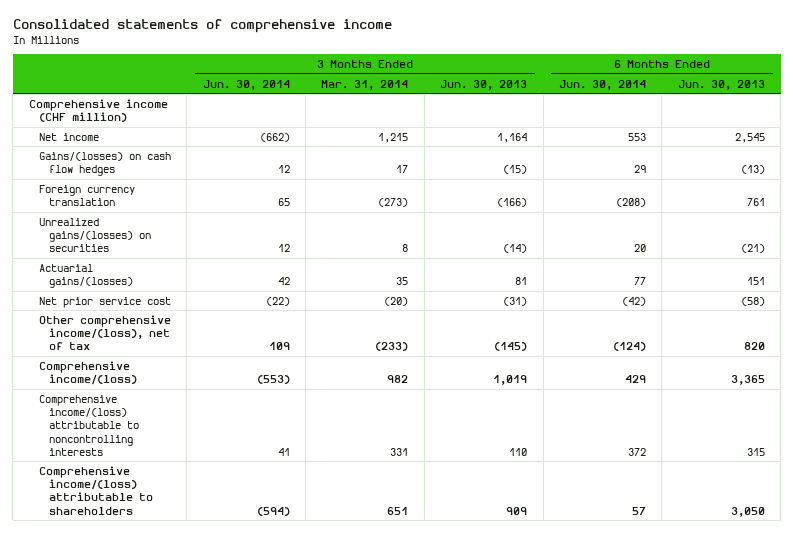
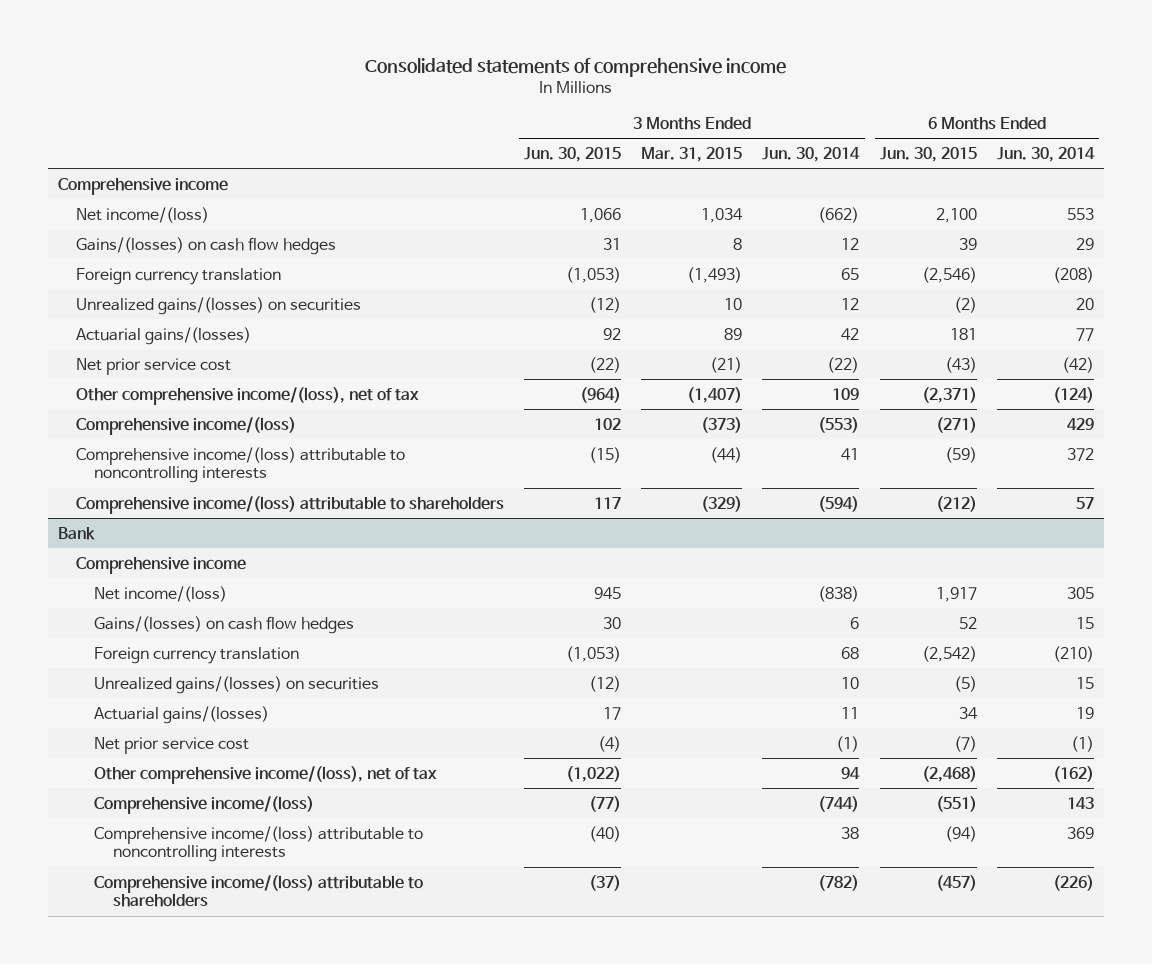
[321,79,409,90] Mar. 31, 2014 -> none
[440,79,528,90] Jun. 30, 2013 -> none
[677,79,765,90] Jun. 30, 2013 -> none
none -> [524,146,622,162] Jun. 30, 2015
none -> [641,146,743,162] Mar. 31, 2015
none -> [879,146,977,162] Jun. 30, 2015
[28,98,168,123] Comprehensive income (CHF million) -> [57,177,228,195] Comprehensive income
[38,132,99,141] Net income -> [76,206,210,223] Net income/(loss)
none -> [57,526,95,540] Bank
none -> [76,556,247,574] Comprehensive income
none -> [94,585,228,602] Net income/(loss)
none -> [94,615,355,634] Gains/(losses) on cash flow hedges
none -> [94,646,300,664] Foreign currency translation
none -> [94,675,380,694] Unrealized gains/(losses) on securities
none -> [94,705,270,724] Actuarial gains/(losses)
none -> [94,736,250,754] Net prior service cost
none -> [94,765,438,784] Other comprehensive income/(loss), net of tax
none -> [94,795,315,814] Comprehensive income/(loss)
none -> [94,825,424,862] Comprehensive income/(loss) attributable to noncontrolling interests
none -> [94,874,424,907] Comprehensive income/(loss) attributable to shareholders

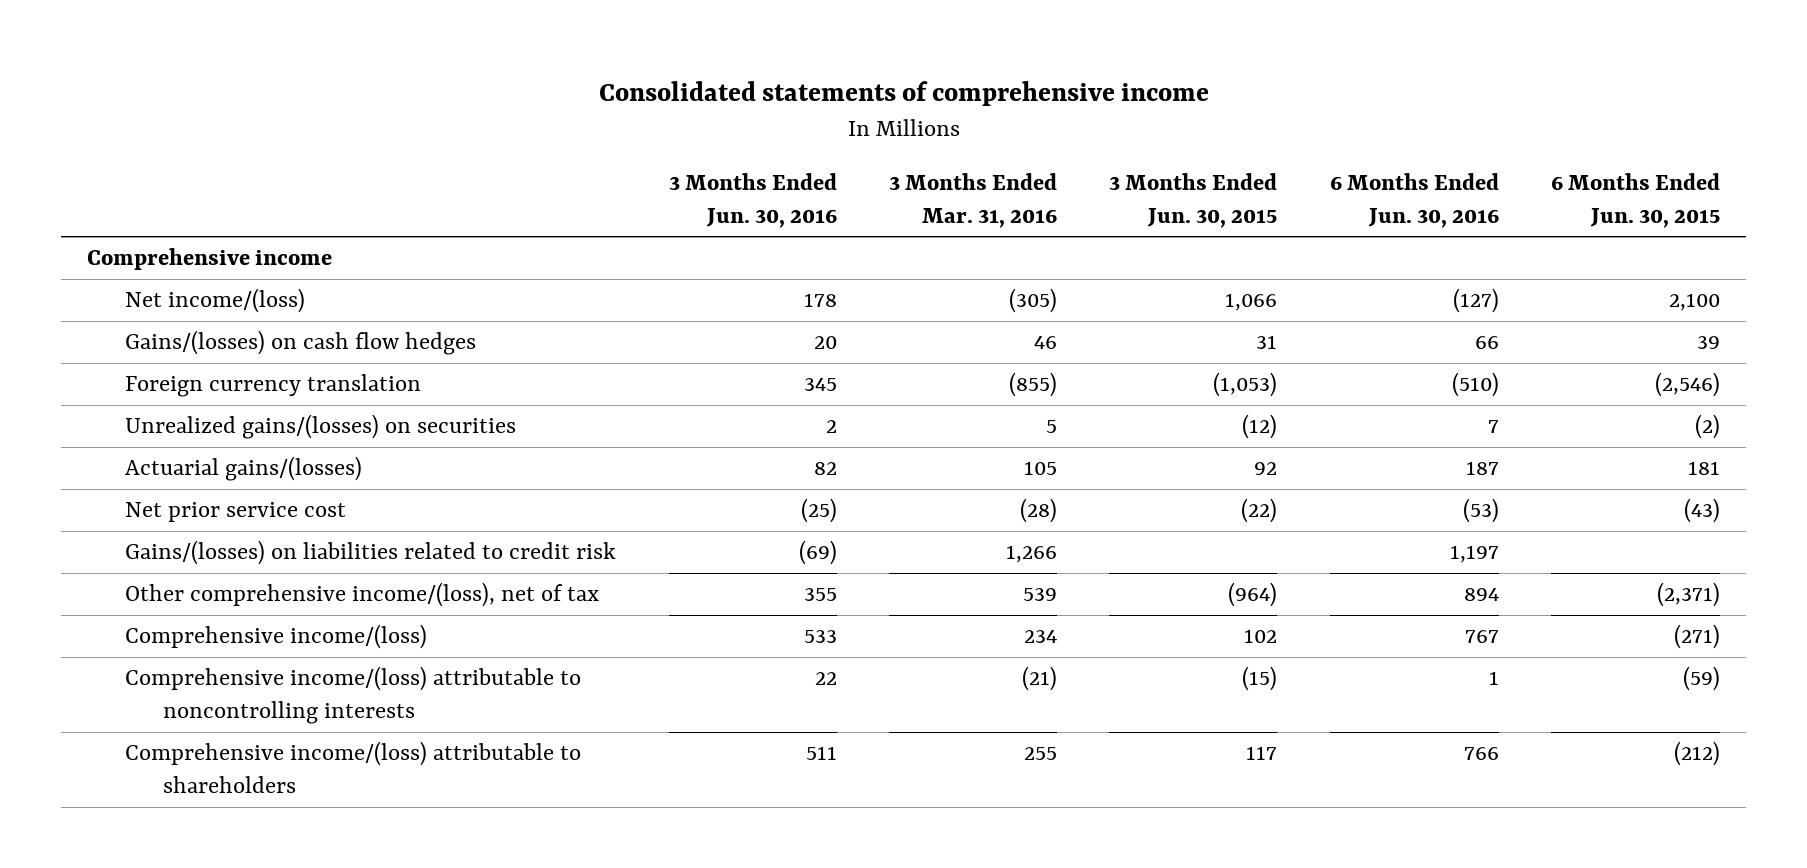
[641,146,743,162] Mar. 31, 2015 -> none
[762,146,861,162] Jun. 30, 2014 -> none
[996,146,1095,162] Jun. 30, 2014 -> none
none -> [668,172,837,228] 3 Months Ended Jun. 30, 2016
none -> [888,172,1057,228] 3 Months Ended Mar. 31, 2016
none -> [1329,172,1499,228] 6 Months Ended Jun. 30, 2016
none -> [125,540,617,566] Gains/(losses) on liabilities related to credit risk
[57,526,95,540] Bank -> none
[76,556,247,574] Comprehensive income -> none
[94,585,228,602] Net income/(loss) -> none
[94,615,355,634] Gains/(losses) on cash flow hedges -> none
[94,646,300,664] Foreign currency translation -> none
[94,675,380,694] Unrealized gains/(losses) on securities -> none
[94,705,270,724] Actuarial gains/(losses) -> none
[94,736,250,754] Net prior service cost -> none
[94,765,438,784] Other comprehensive income/(loss), net of tax -> none
[94,795,315,814] Comprehensive income/(loss) -> none
[94,825,424,862] Comprehensive income/(loss) attributable to noncontrolling interests -> none
[94,874,424,907] Comprehensive income/(loss) attributable to shareholders -> none

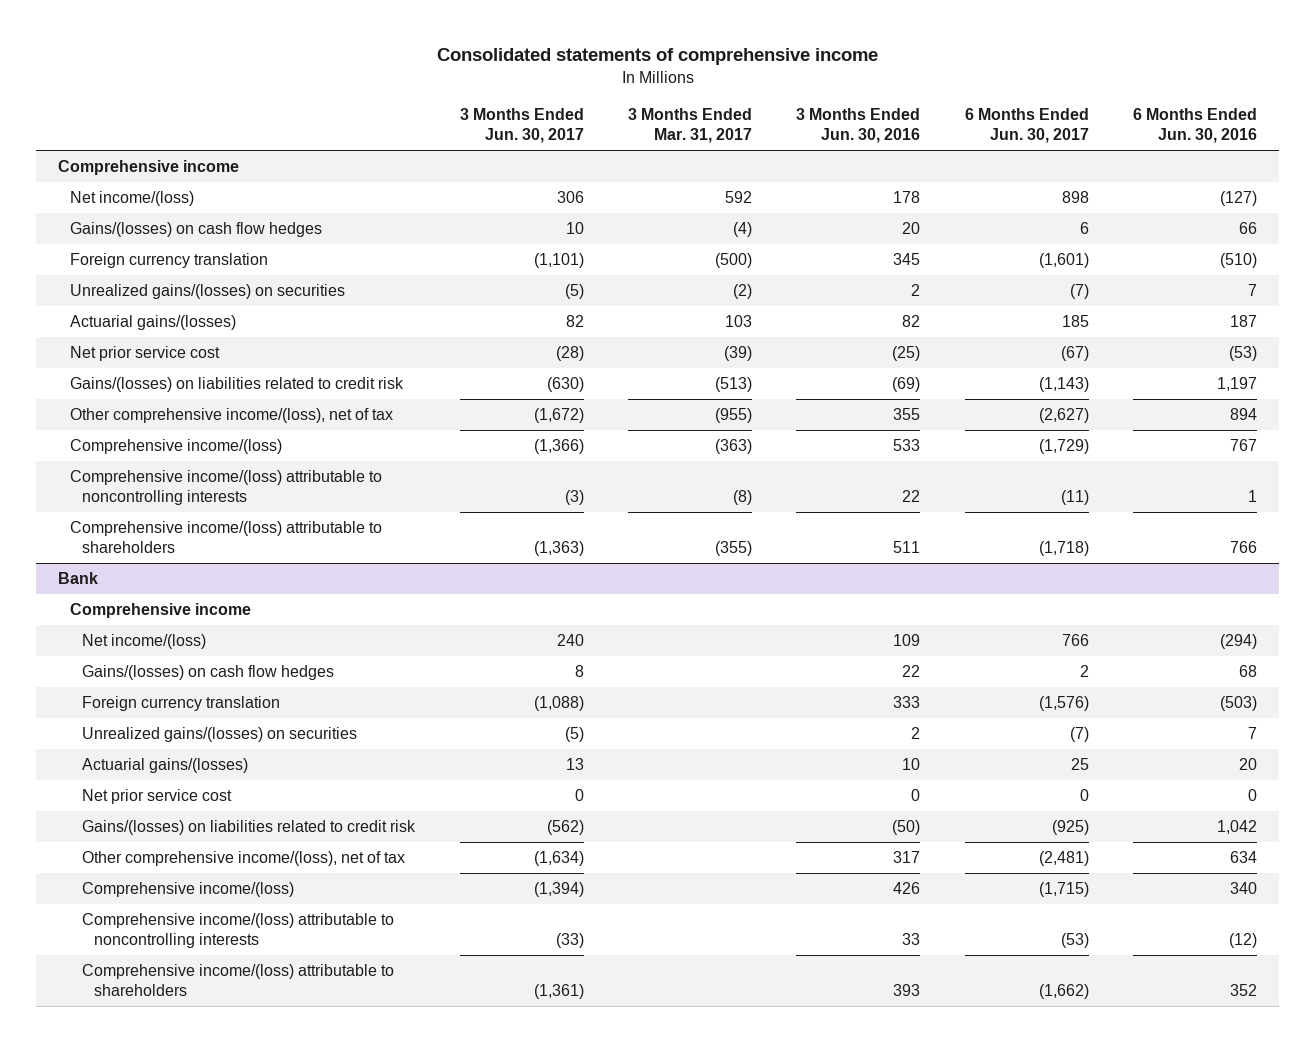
[888,172,1057,228] 3 Months Ended Mar. 31, 2016 -> none
[1109,172,1278,228] 3 Months Ended Jun. 30, 2015 -> none
[1551,172,1721,228] 6 Months Ended Jun. 30, 2015 -> none
none -> [459,107,584,144] 3 Months Ended Jun. 30, 2017
none -> [627,107,752,144] 3 Months Ended Mar. 31, 2017
none -> [964,107,1089,144] 6 Months Ended Jun. 30, 2017
none -> [58,571,99,584] Bank
none -> [70,602,252,618] Comprehensive income
none -> [82,633,207,649] Net income/(loss)
none -> [82,664,335,680] Gains/(losses) on cash flow hedges
none -> [82,695,281,711] Foreign currency translation
none -> [82,726,358,742] Unrealized gains/(losses) on securities
none -> [82,757,249,773] Actuarial gains/(losses)
none -> [82,788,233,804] Net prior service cost
none -> [82,819,417,835] Gains/(losses) on liabilities related to credit risk
none -> [82,850,406,866] Other comprehensive income/(loss), net of tax
none -> [82,881,295,897] Comprehensive income/(loss)
none -> [82,912,395,949] Comprehensive income/(loss) attributable to noncontrolling interests
none -> [82,963,395,997] Comprehensive income/(loss) attributable to shareholders

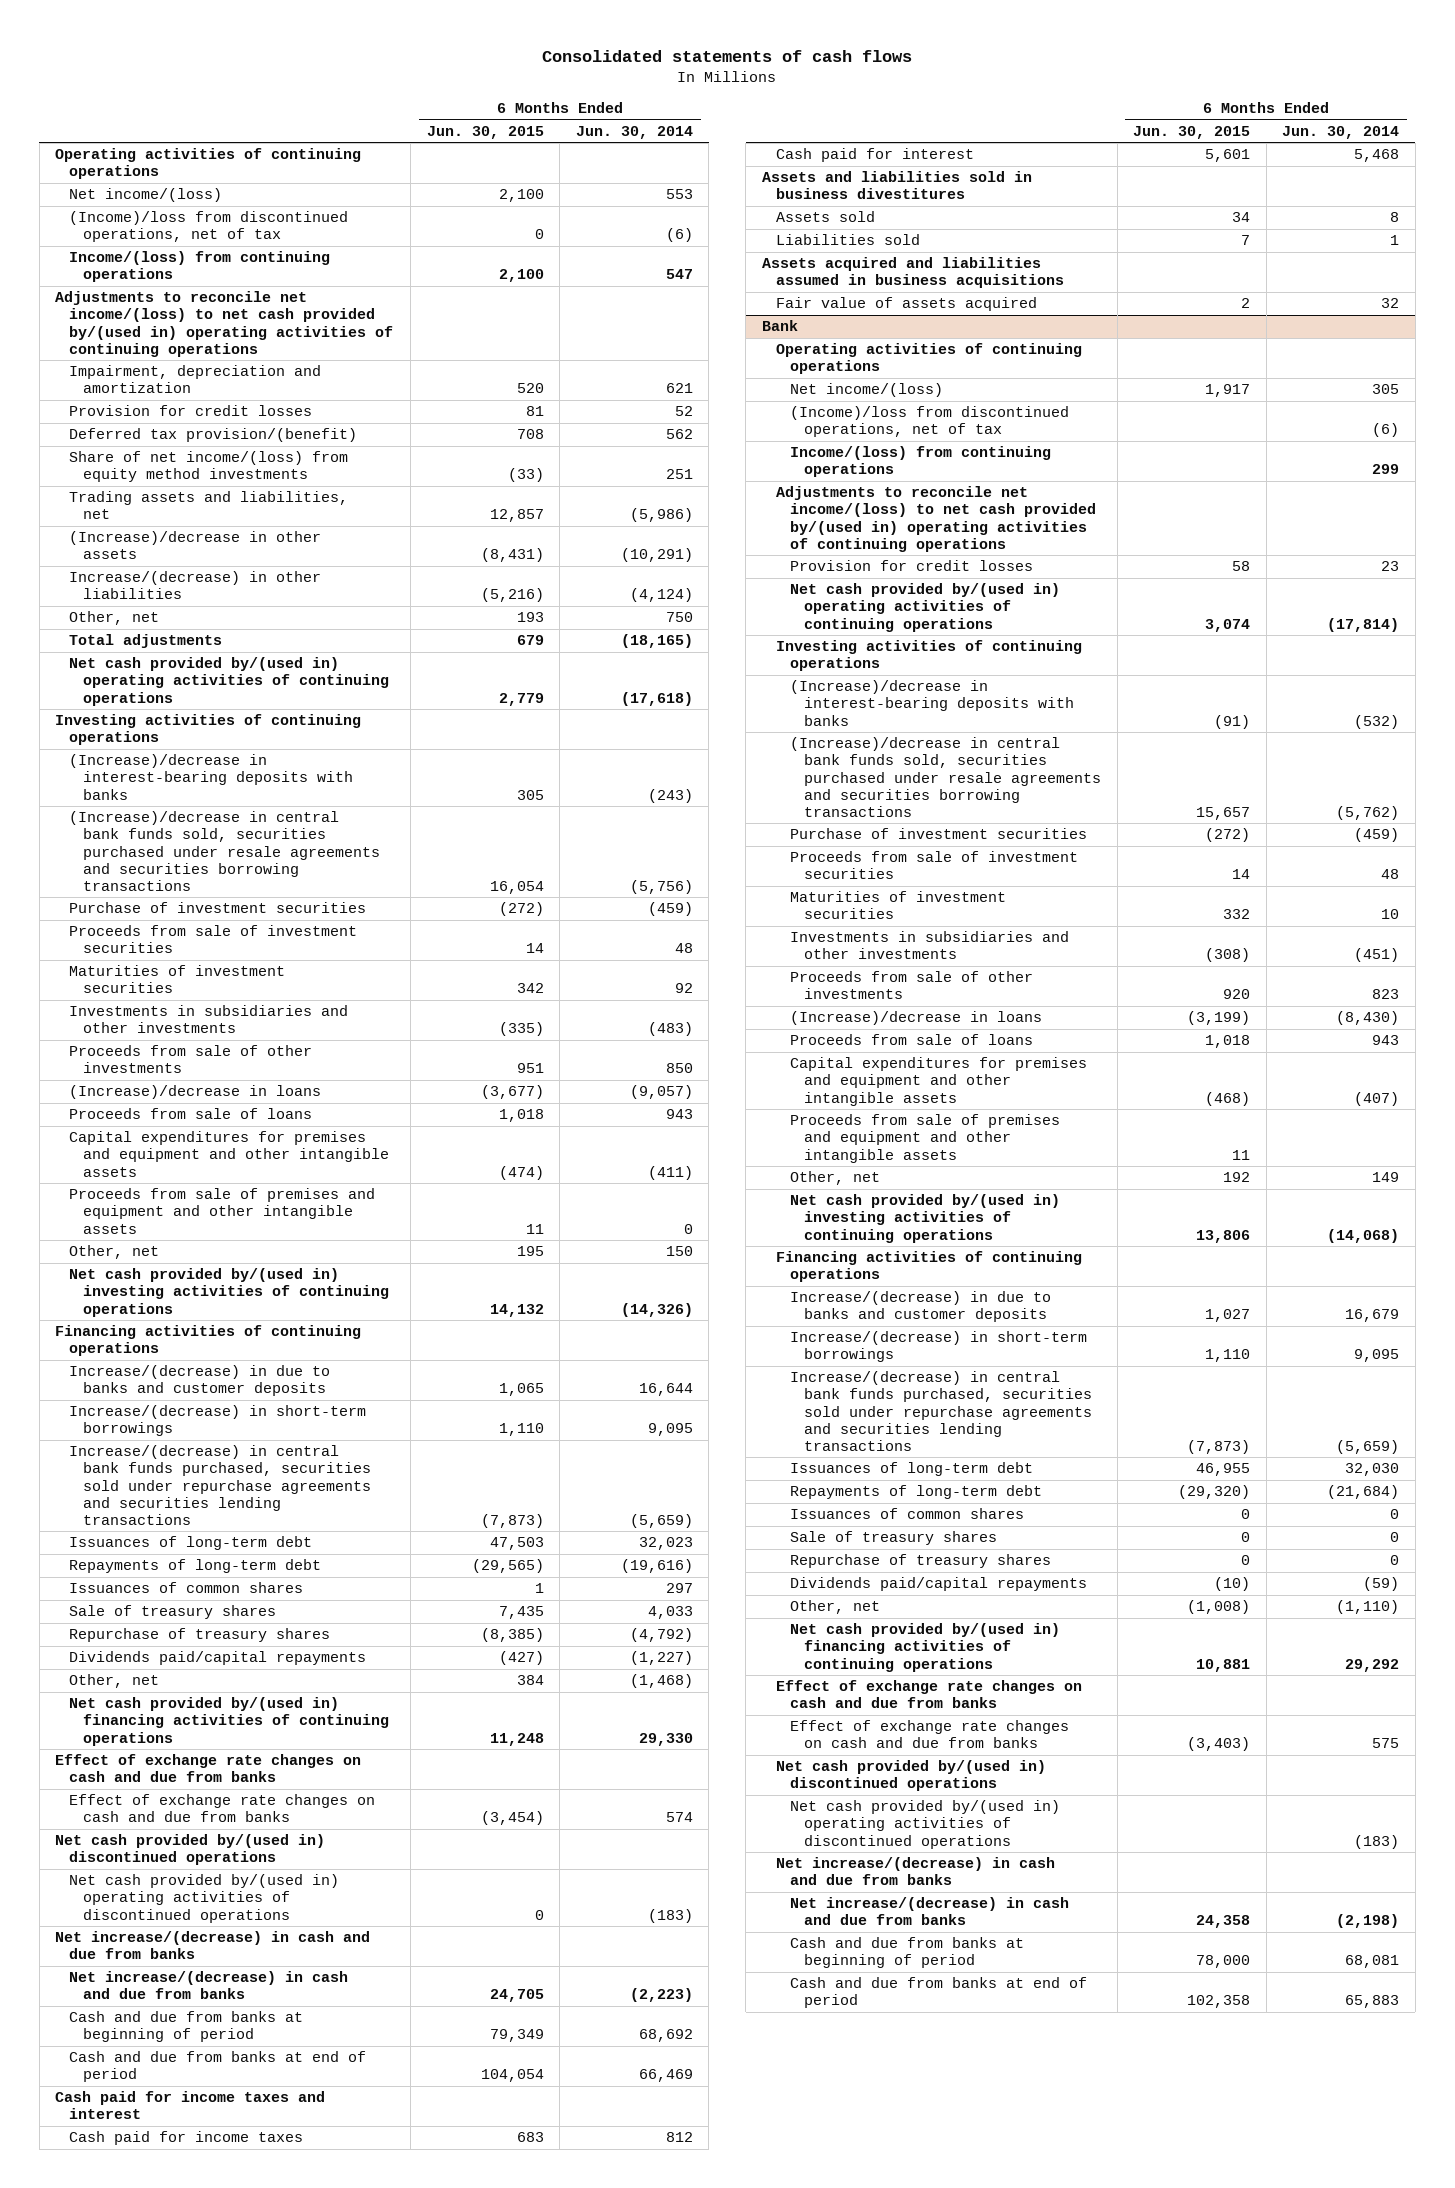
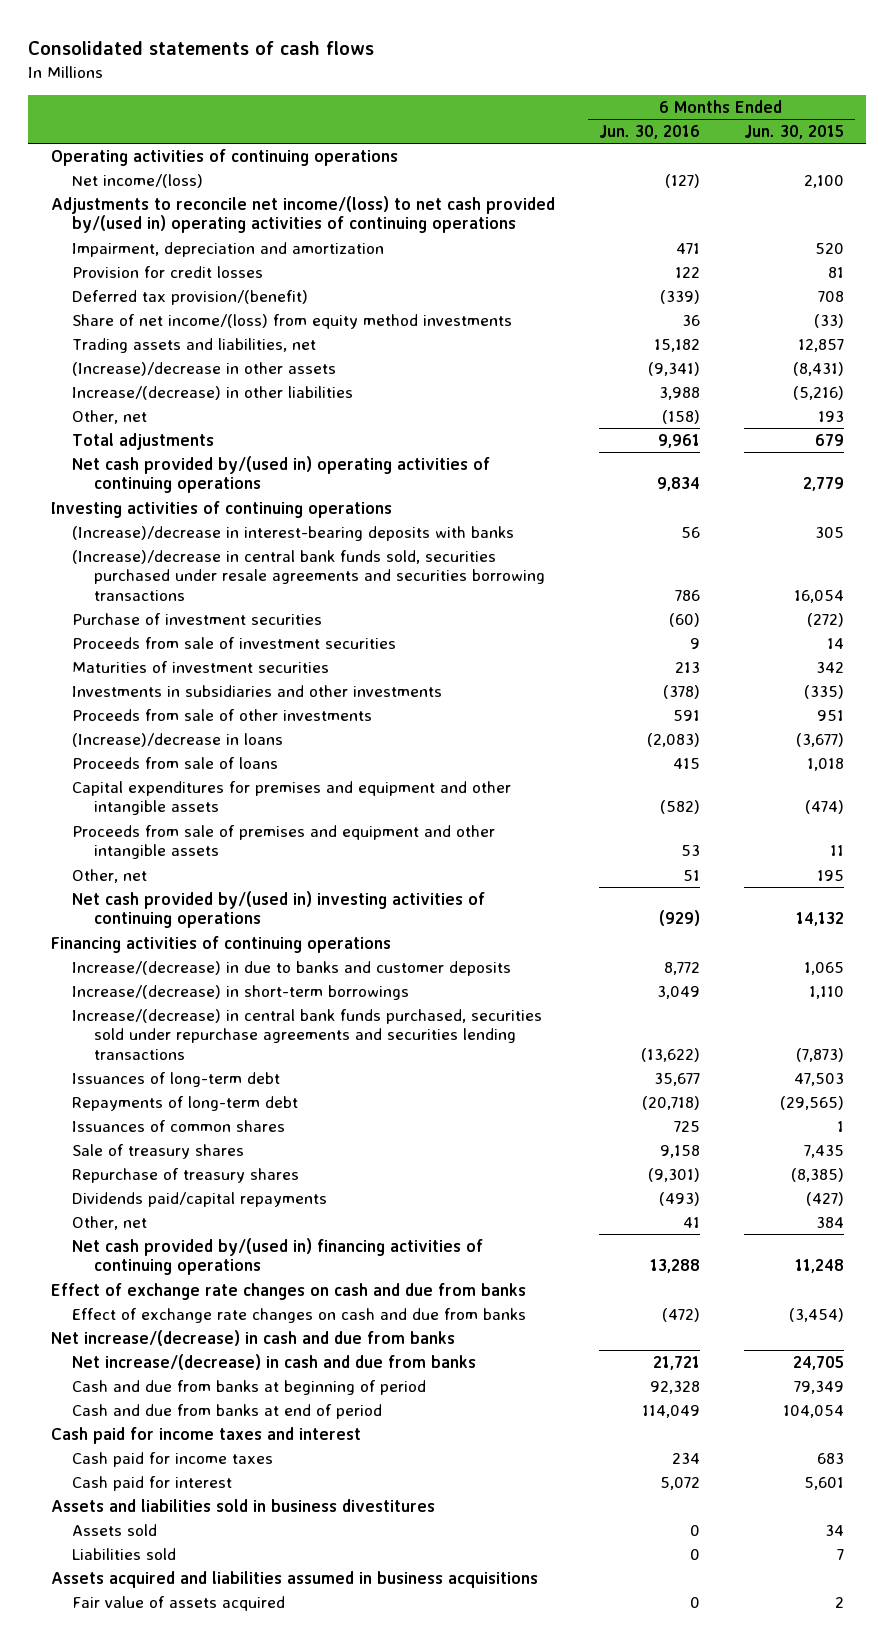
[575,125,693,139] Jun. 30, 2014 -> none
none -> [598,124,700,139] Jun. 30, 2016
[69,211,349,243] (Income)/loss from discontinued operations, net of tax -> none
[69,251,331,283] Income/(loss) from continuing operations -> none
[55,1834,326,1866] Net cash provided by/(used in) discontinued operations -> none
[69,1874,340,1923] Net cash provided by/(used in) operating activities of discontinued operations -> none
[761,320,798,332] Bank -> none
[775,343,1082,375] Operating activities of continuing operations -> none
[789,383,943,398] Net income/(loss) -> none
[789,406,1069,438] (Income)/loss from discontinued operations, net of tax -> none
[789,446,1051,478] Income/(loss) from continuing operations -> none
[775,486,1096,552] Adjustments to reconcile net income/(loss) to net cash provided by/(used in) operating activities of continuing operations -> none
[789,560,1033,572] Provision for credit losses -> none
[789,583,1060,632] Net cash provided by/(used in) operating activities of continuing operations -> none
[775,640,1082,672] Investing activities of continuing operations -> none
[789,680,1075,726] (Increase)/decrease in interest-bearing deposits with banks -> none
[789,737,1102,817] (Increase)/decrease in central bank funds sold, securities purchased under resale agreements and securities borrowing transactions -> none
[789,828,1087,840] Purchase of investment securities -> none
[789,851,1078,880] Proceeds from sale of investment securities -> none
[789,891,1006,920] Maturities of investment securities -> none
[789,931,1069,960] Investments in subsidiaries and other investments -> none
[789,971,1033,1000] Proceeds from sale of other investments -> none
[789,1011,1042,1026] (Increase)/decrease in loans -> none
[789,1034,1033,1046] Proceeds from sale of loans -> none
[789,1057,1087,1106] Capital expenditures for premises and equipment and other intangible assets -> none
[789,1114,1060,1163] Proceeds from sale of premises and equipment and other intangible assets -> none
[789,1171,880,1186] Other, net -> none
[789,1194,1060,1243] Net cash provided by/(used in) investing activities of continuing operations -> none
[775,1251,1082,1283] Financing activities of continuing operations -> none
[789,1291,1051,1323] Increase/(decrease) in due to banks and customer deposits -> none
[789,1331,1087,1363] Increase/(decrease) in short-term borrowings -> none
[789,1371,1093,1451] Increase/(decrease) in central bank funds purchased, securities sold under repurchase agreements and securities lending transactions -> none
[789,1462,1033,1477] Issuances of long-term debt -> none
[789,1485,1042,1500] Repayments of long-term debt -> none
[789,1508,1024,1520] Issuances of common shares -> none
[789,1531,997,1546] Sale of treasury shares -> none
[789,1554,1051,1569] Repurchase of treasury shares -> none
[789,1577,1087,1592] Dividends paid/capital repayments -> none
[789,1600,880,1615] Other, net -> none
[789,1623,1060,1672] Net cash provided by/(used in) financing activities of continuing operations -> none
[775,1680,1082,1709] Effect of exchange rate changes on cash and due from banks -> none
[789,1720,1069,1749] Effect of exchange rate changes on cash and due from banks -> none
[775,1760,1046,1792] Net cash provided by/(used in) discontinued operations -> none
[789,1800,1060,1849] Net cash provided by/(used in) operating activities of discontinued operations -> none
[775,1857,1055,1886] Net increase/(decrease) in cash and due from banks -> none
[789,1897,1069,1926] Net increase/(decrease) in cash and due from banks -> none
[789,1937,1024,1969] Cash and due from banks at beginning of period -> none
[789,1977,1087,2009] Cash and due from banks at end of period -> none

